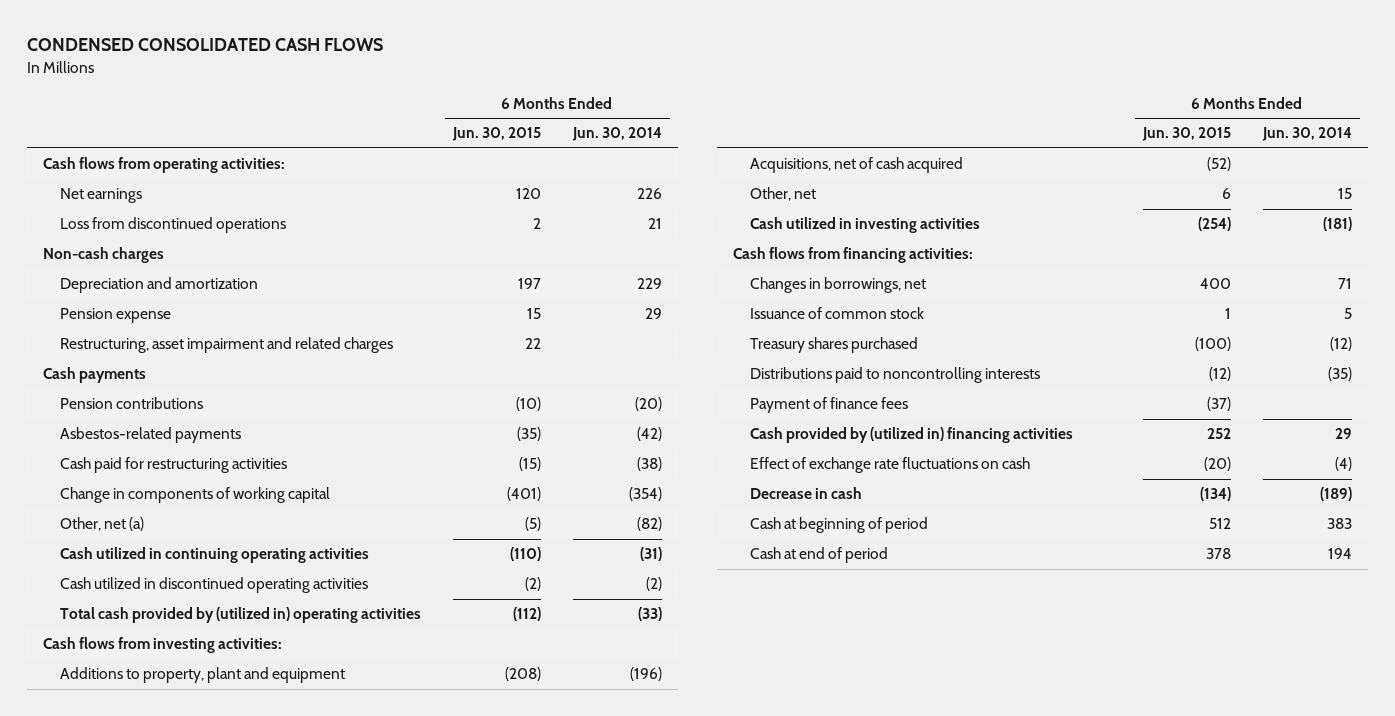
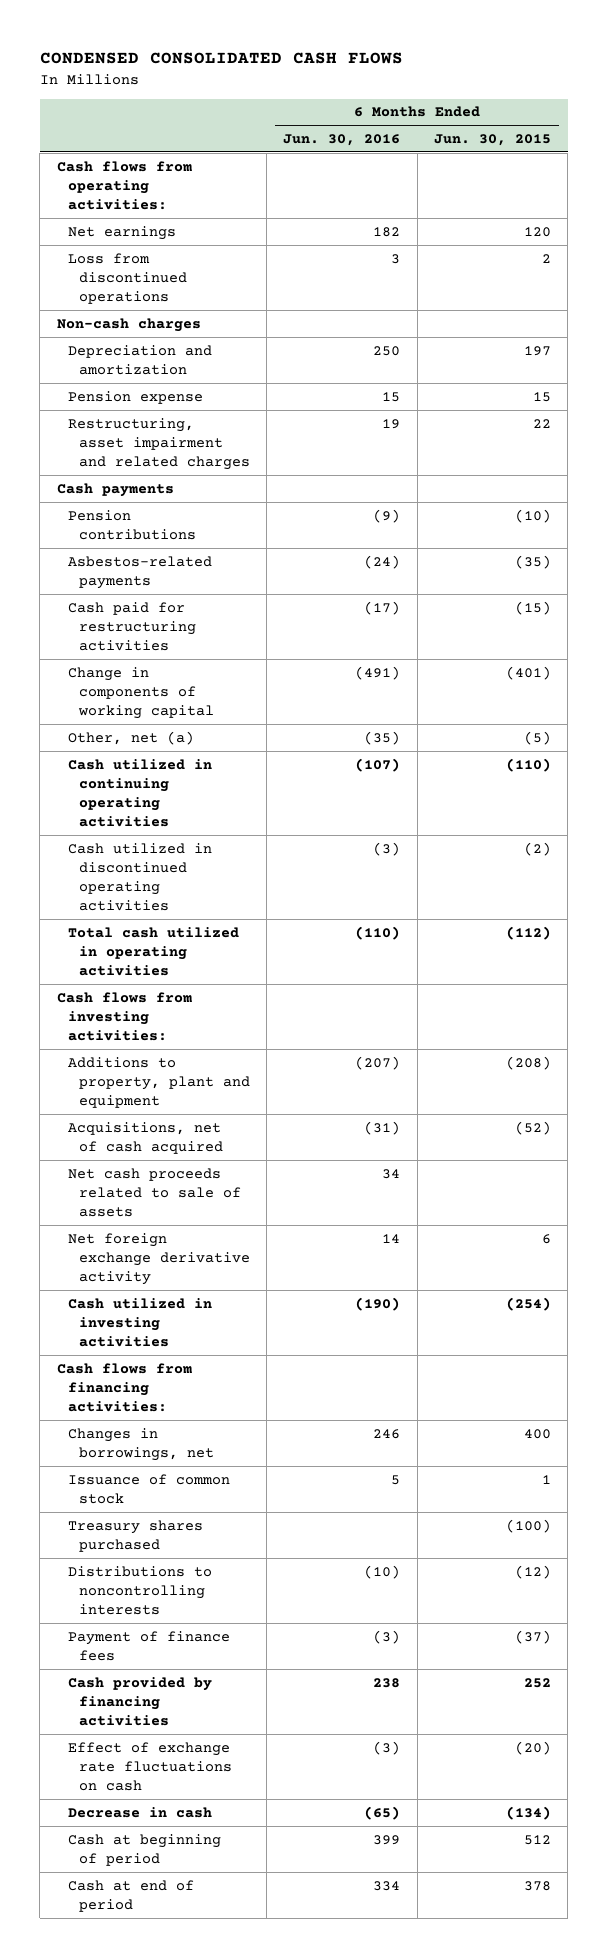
[571,127,662,142] Jun. 30, 2014 -> none
none -> [283,133,401,146] Jun. 30, 2016
[59,607,421,624] Total cash provided by (utilized in) operating activities -> [67,926,239,976] Total cash utilized in operating activities
[749,187,816,202] Other, net -> none
none -> [67,1167,241,1217] Net cash proceeds related to sale of assets
none -> [67,1232,250,1285] Net foreign exchange derivative activity
[749,367,1040,384] Distributions paid to noncontrolling interests -> [67,1565,212,1615] Distributions to noncontrolling interests
[749,427,1073,444] Cash provided by (utilized in) financing activities -> [67,1676,212,1726] Cash provided by financing activities

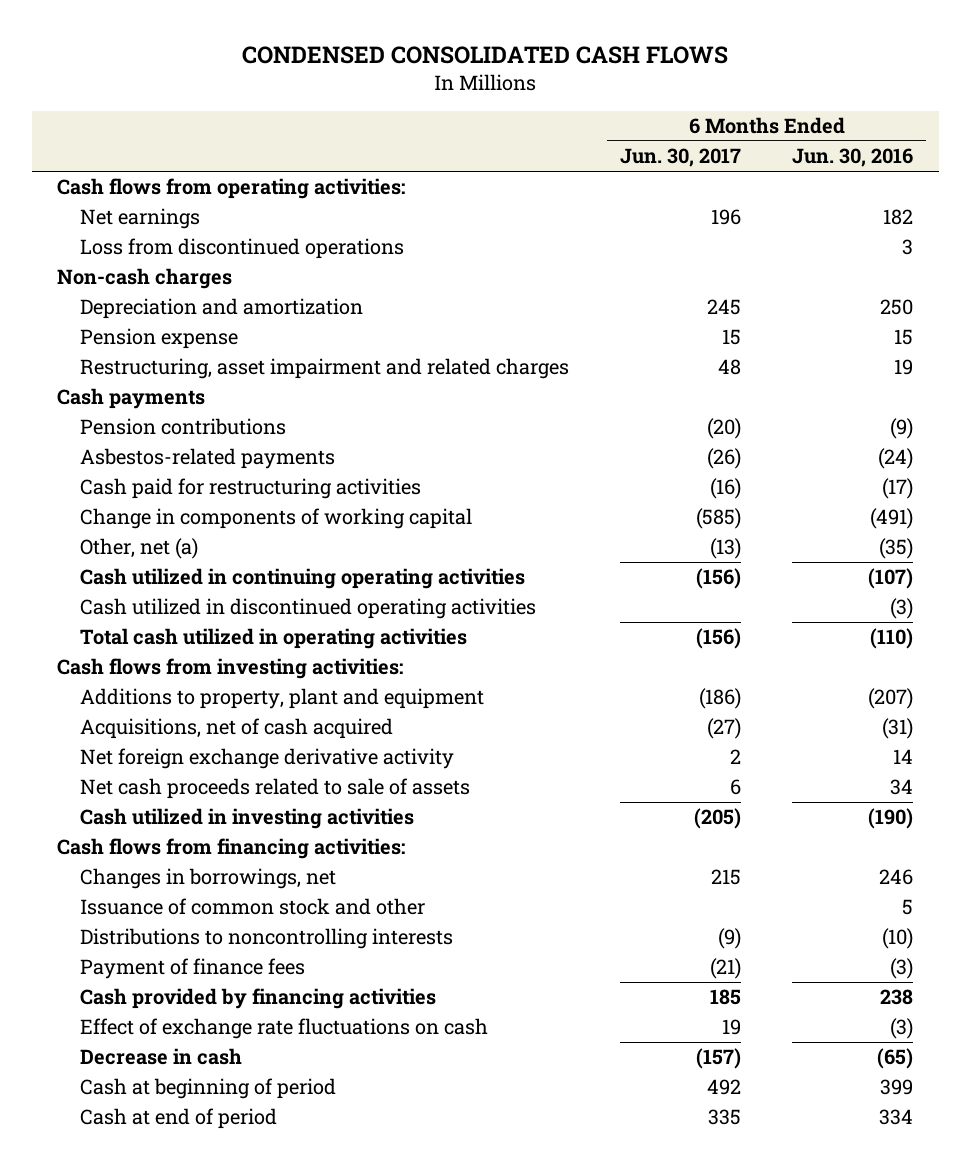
[433,133,551,146] Jun. 30, 2015 -> none
none -> [619,148,741,168] Jun. 30, 2017
[67,1167,241,1217] Net cash proceeds related to sale of assets -> [79,778,470,800] Net cash proceeds related to sale of assets
[67,1519,203,1552] Treasury shares purchased -> none
[67,1473,230,1504] Issuance of common stock -> [79,898,425,916] Issuance of common stock and other

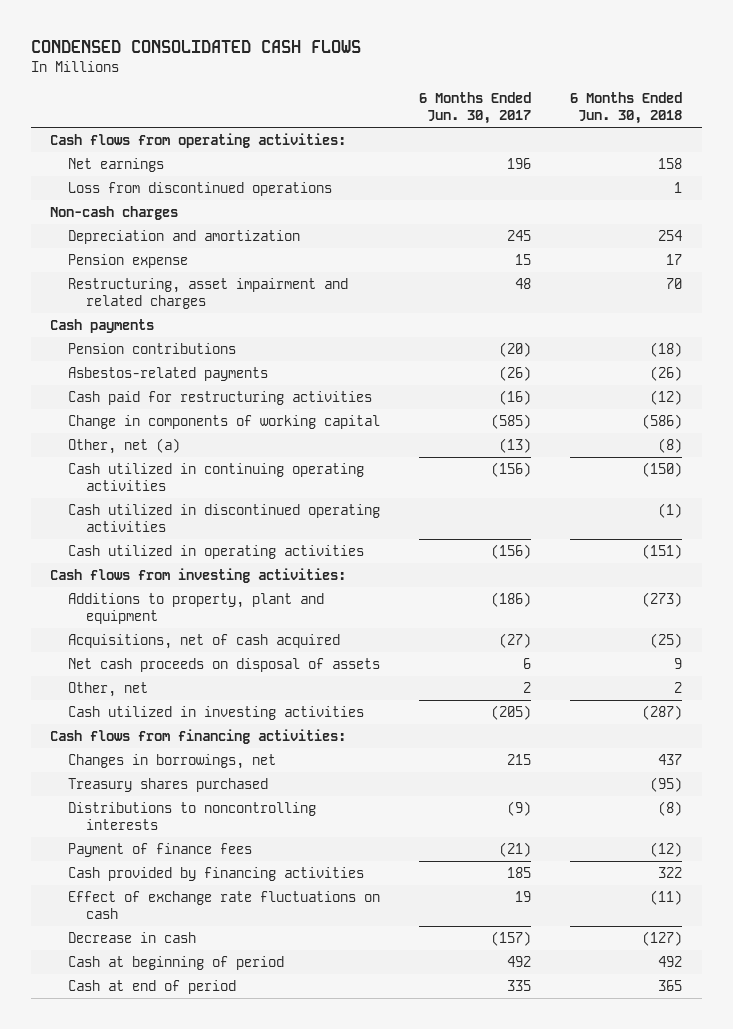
[792,148,914,168] Jun. 30, 2016 -> none
none -> [570,92,683,124] 6 Months Ended Jun. 30, 2018
[79,628,467,650] Total cash utilized in operating activities -> [68,545,365,560] Cash utilized in operating activities
[79,748,454,770] Net foreign exchange derivative activity -> none
[79,778,470,800] Net cash proceeds related to sale of assets -> [68,658,381,673] Net cash proceeds on disposal of assets
none -> [68,682,149,698] Other, net
[79,898,425,916] Issuance of common stock and other -> none
none -> [68,778,269,793] Treasury shares purchased

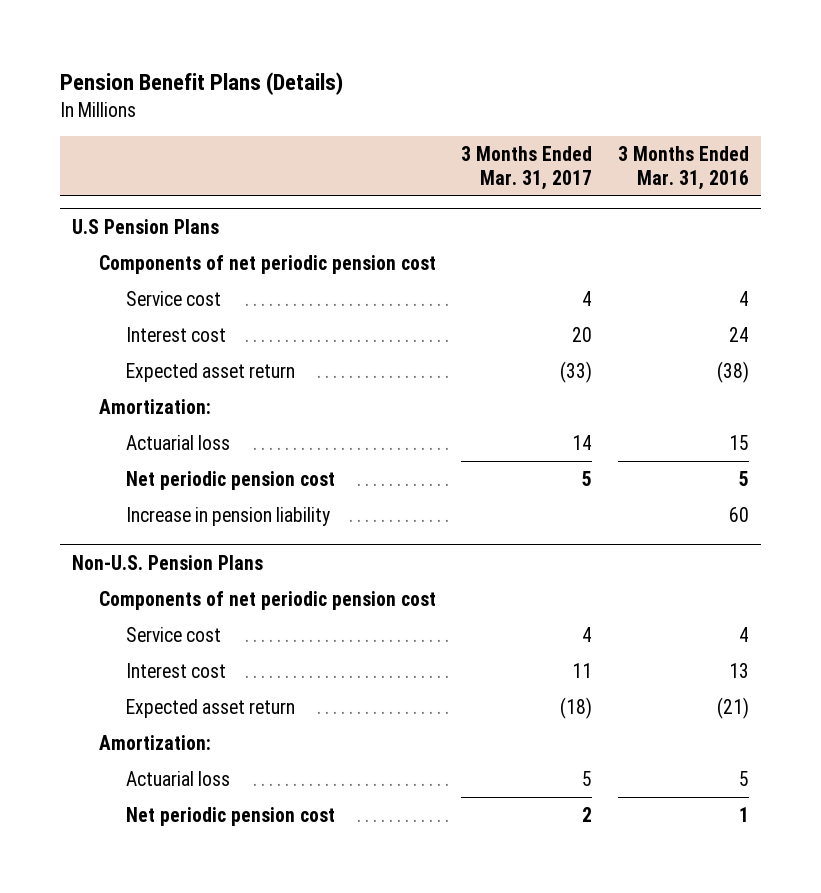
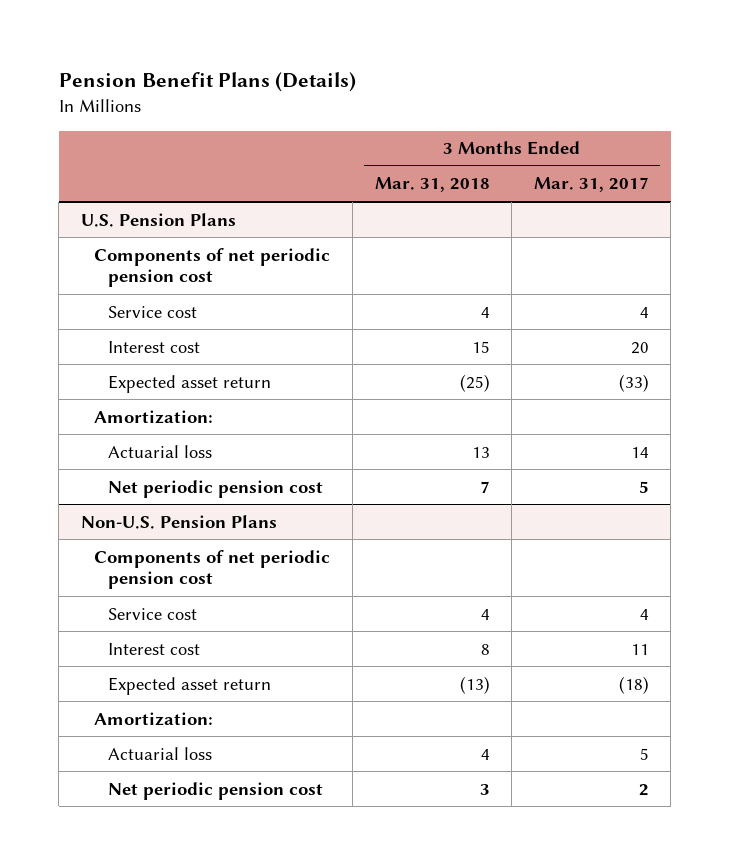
[617,146,749,190] 3 Months Ended Mar. 31, 2016 -> none
none -> [374,177,490,193] Mar. 31, 2018
[72,218,220,234] U.S Pension Plans -> [80,212,236,227] U.S. Pension Plans
[125,507,330,527] Increase in pension liability -> none

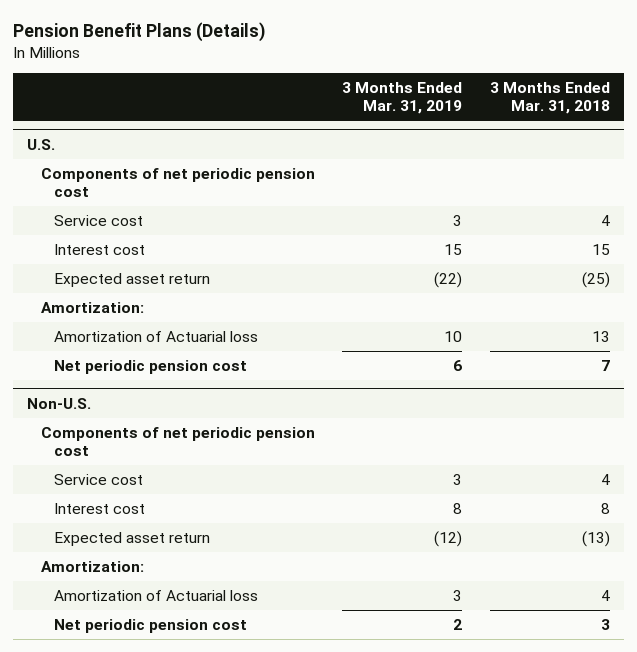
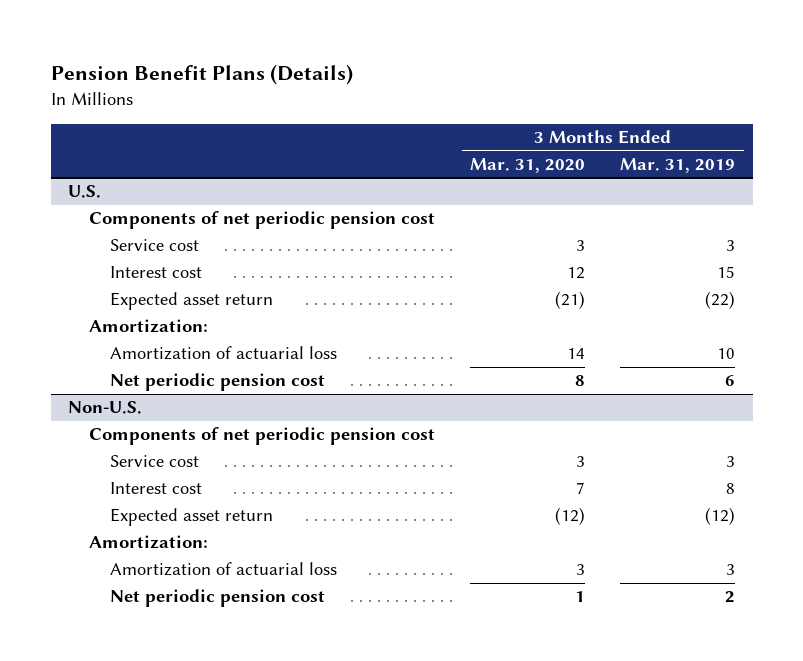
[489,82,610,115] 3 Months Ended Mar. 31, 2018 -> none
none -> [470,158,586,174] Mar. 31, 2020
[54,331,259,343] Amortization of Actuarial loss -> [110,346,338,361] Amortization of actuarial loss
[54,590,259,602] Amortization of Actuarial loss -> [110,562,338,577] Amortization of actuarial loss

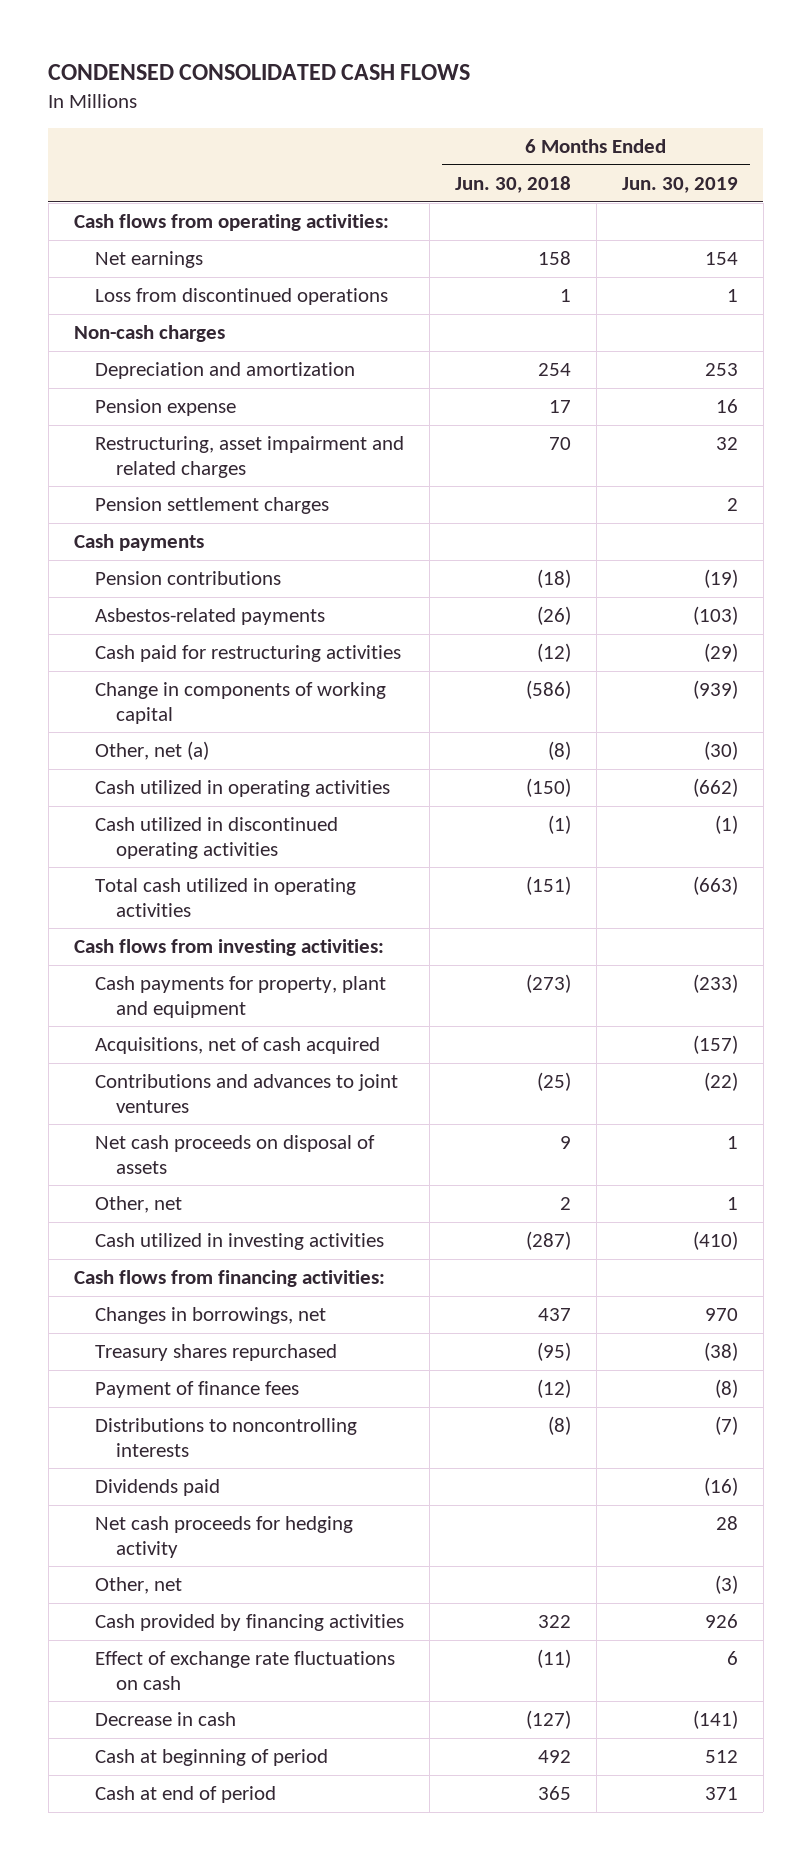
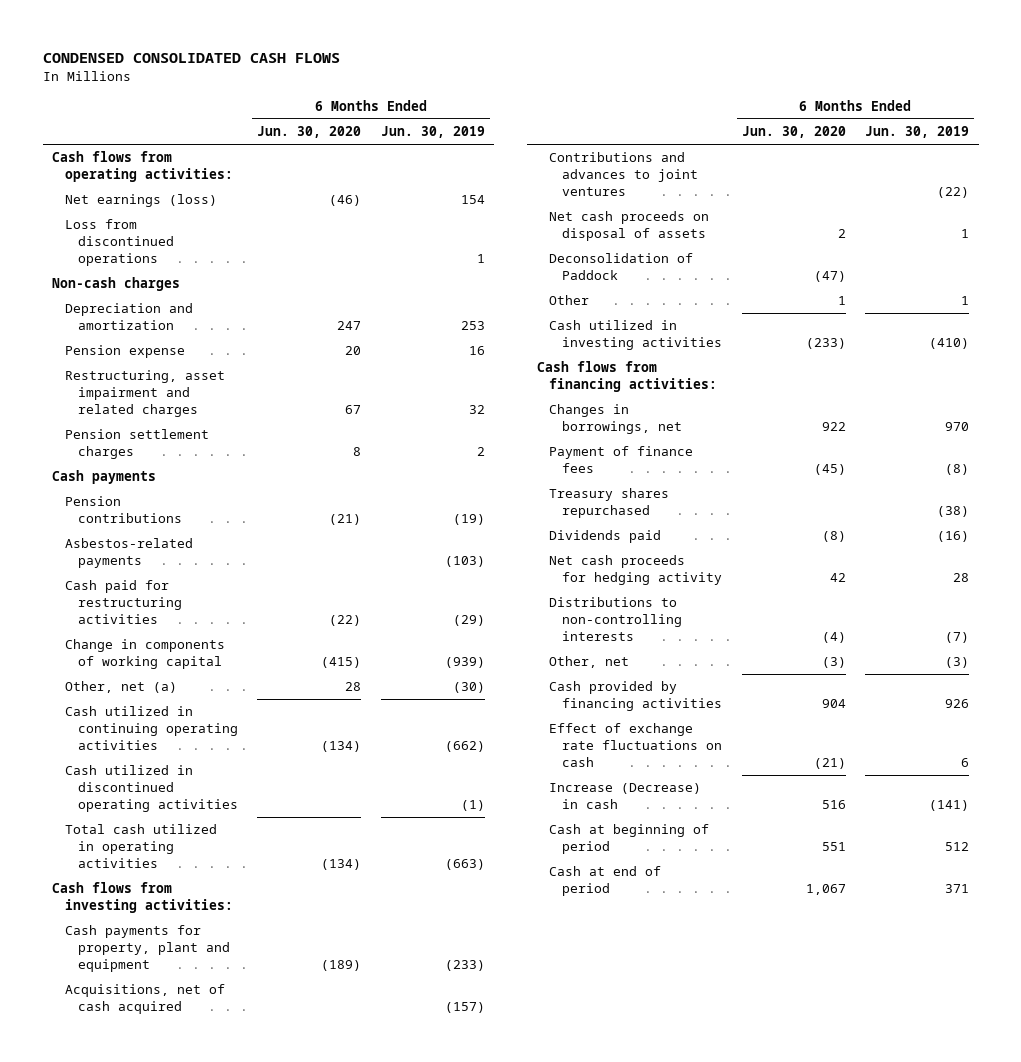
[454,176,571,194] Jun. 30, 2018 -> none
none -> [257,126,362,139] Jun. 30, 2020
[94,251,203,269] Net earnings -> [65,194,218,208] Net earnings (loss)
[94,780,390,798] Cash utilized in operating activities -> [65,706,238,750] Cash utilized in continuing operating activities
none -> [549,253,694,281] Deconsolidation of Paddock
[94,1196,182,1214] Other, net -> [549,295,590,306] Other
[94,1418,357,1457] Distributions to noncontrolling interests -> none
[94,1344,337,1362] Treasury shares repurchased -> [549,488,670,519] Treasury shares repurchased
none -> [549,597,683,641] Distributions to non-controlling interests
[94,1712,236,1727] Decrease in cash -> [549,783,702,810] Increase (Decrease) in cash

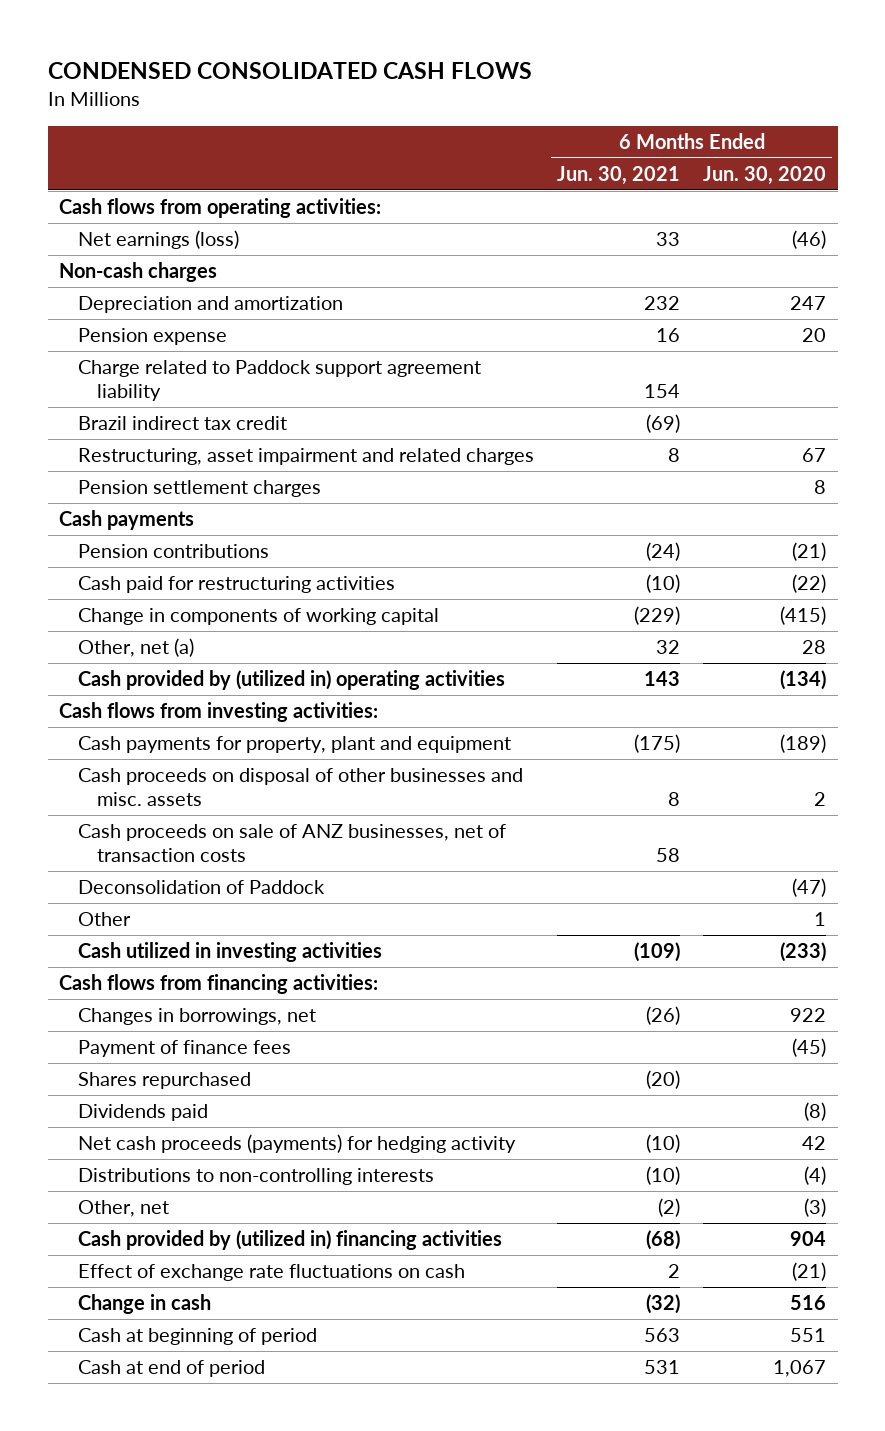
[380,126,485,139] Jun. 30, 2019 -> none
none -> [557,166,681,186] Jun. 30, 2021
[65,219,174,266] Loss from discontinued operations -> none
none -> [78,360,482,401] Charge related to Paddock support agreement liability
none -> [78,416,288,431] Brazil indirect tax credit
[65,538,194,569] Asbestos-related payments -> none
[65,706,238,750] Cash utilized in continuing operating activities -> none
[65,765,238,812] Cash utilized in discontinued operating activities -> none
[65,824,218,868] Total cash utilized in operating activities -> [78,670,506,691] Cash provided by (utilized in) operating activities
[65,984,226,1015] Acquisitions, net of cash acquired -> none
[549,152,699,196] Contributions and advances to joint ventures -> none
[549,211,710,242] Net cash proceeds on disposal of assets -> [78,768,524,806] Cash proceeds on disposal of other businesses and misc. assets
none -> [78,824,507,862] Cash proceeds on sale of ANZ businesses, net of transaction costs
[549,488,670,519] Treasury shares repurchased -> [78,1072,252,1090] Shares repurchased
[549,555,723,586] Net cash proceeds for hedging activity -> [78,1134,517,1154] Net cash proceeds (payments) for hedging activity
[549,681,723,712] Cash provided by financing activities -> [78,1230,503,1251] Cash provided by (utilized in) financing activities
[549,783,702,810] Increase (Decrease) in cash -> [78,1294,212,1315] Change in cash

